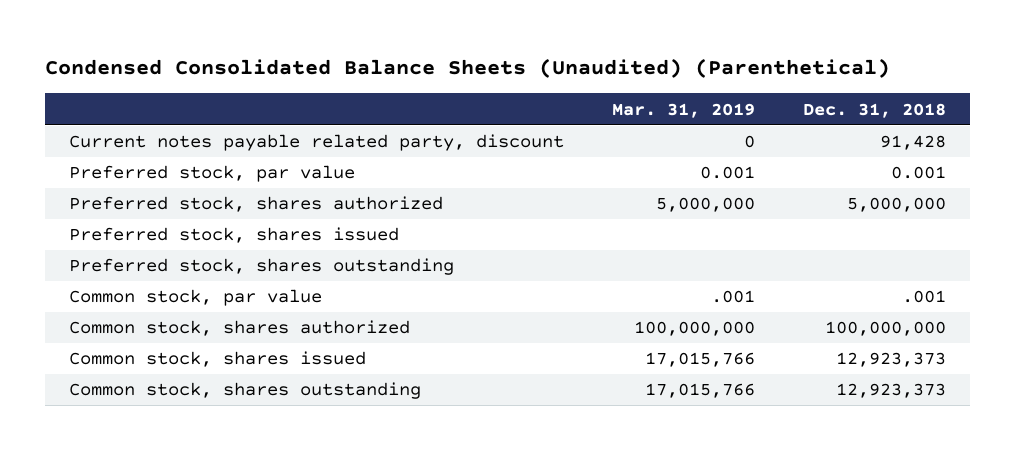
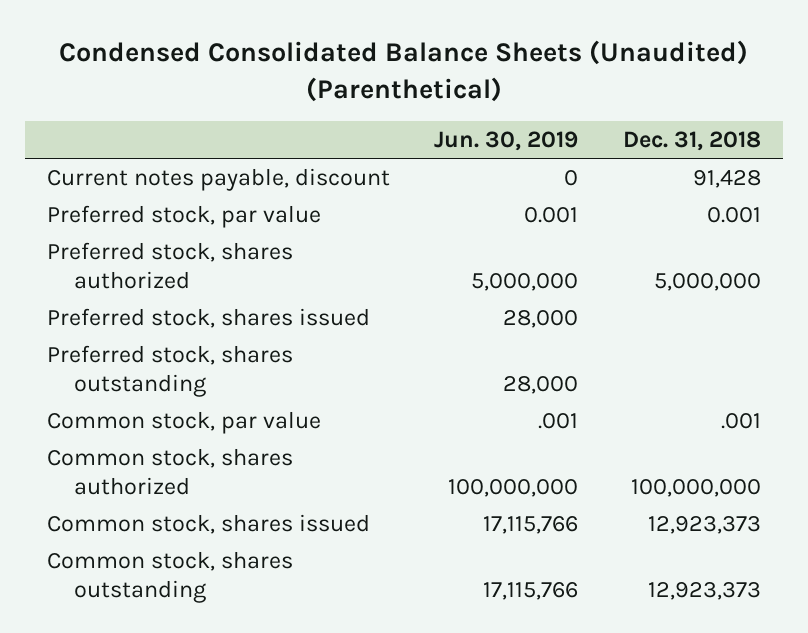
[611,102,755,118] Mar. 31, 2019 -> none
none -> [434,130,579,151] Jun. 30, 2019
[68,134,564,152] Current notes payable related party, discount -> [46,167,390,191] Current notes payable, discount

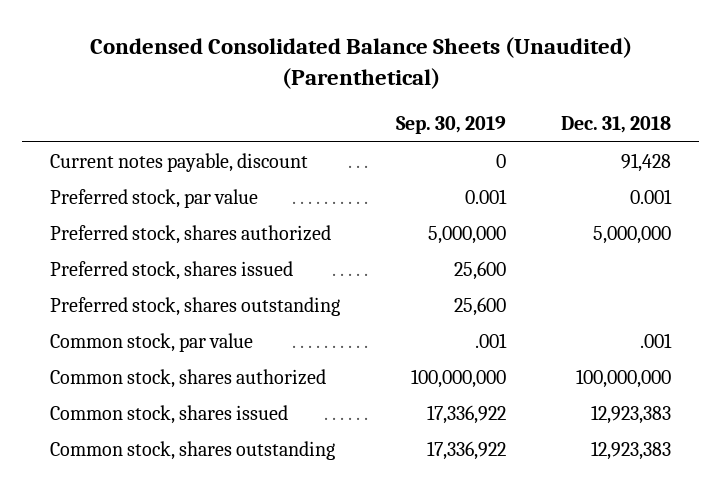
[434,130,579,151] Jun. 30, 2019 -> none
none -> [395,116,506,135] Sep. 30, 2019
[647,515,761,534] 12,923,373 -> [591,405,672,425] 12,923,383
[647,581,761,600] 12,923,373 -> [591,441,672,461] 12,923,383

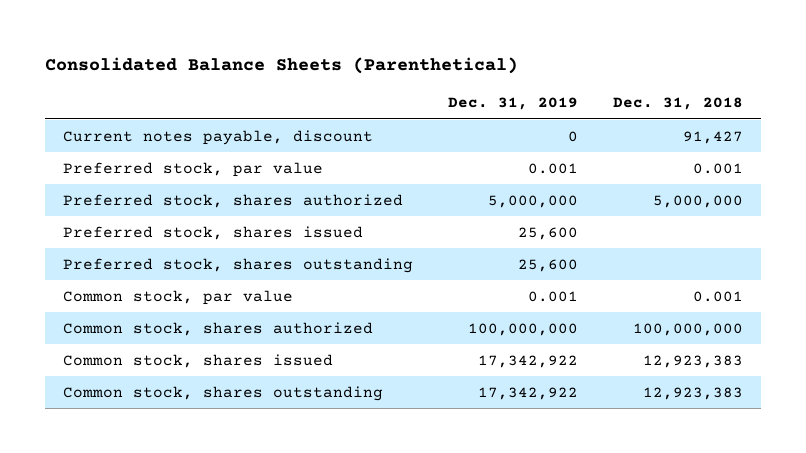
[89,36,632,90] Condensed Consolidated Balance Sheets (Unaudited) (Parenthetical) -> [45,57,519,75] Consolidated Balance Sheets (Parenthetical)
[395,116,506,135] Sep. 30, 2019 -> none
none -> [448,97,579,111] Dec. 31, 2019
[621,153,672,173] 91,428 -> [683,130,744,144] 91,427
[640,333,673,349] .001 -> [693,290,744,302] 0.001

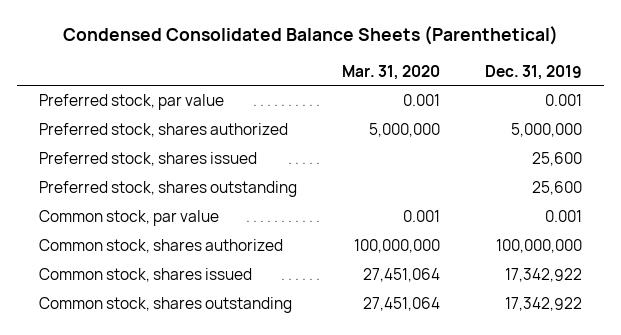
[45,57,519,75] Consolidated Balance Sheets (Parenthetical) -> [62,26,558,46] Condensed Consolidated Balance Sheets (Parenthetical)
[613,97,744,111] Dec. 31, 2018 -> none
none -> [342,64,441,80] Mar. 31, 2020
[62,129,373,145] Current notes payable, discount -> none

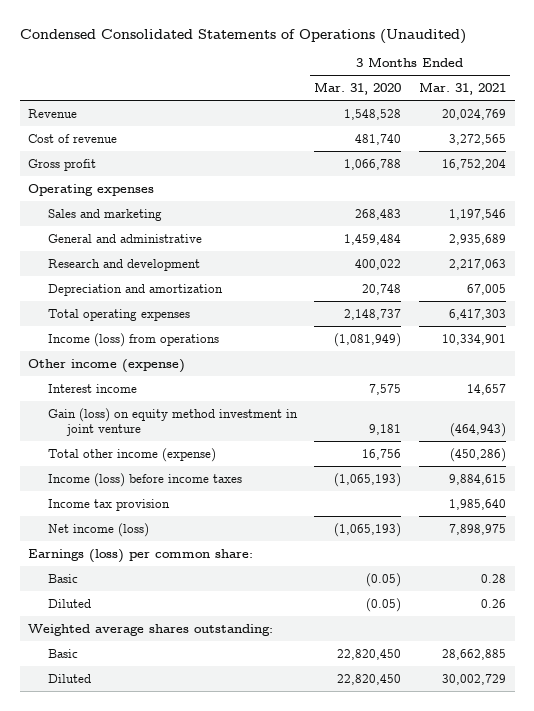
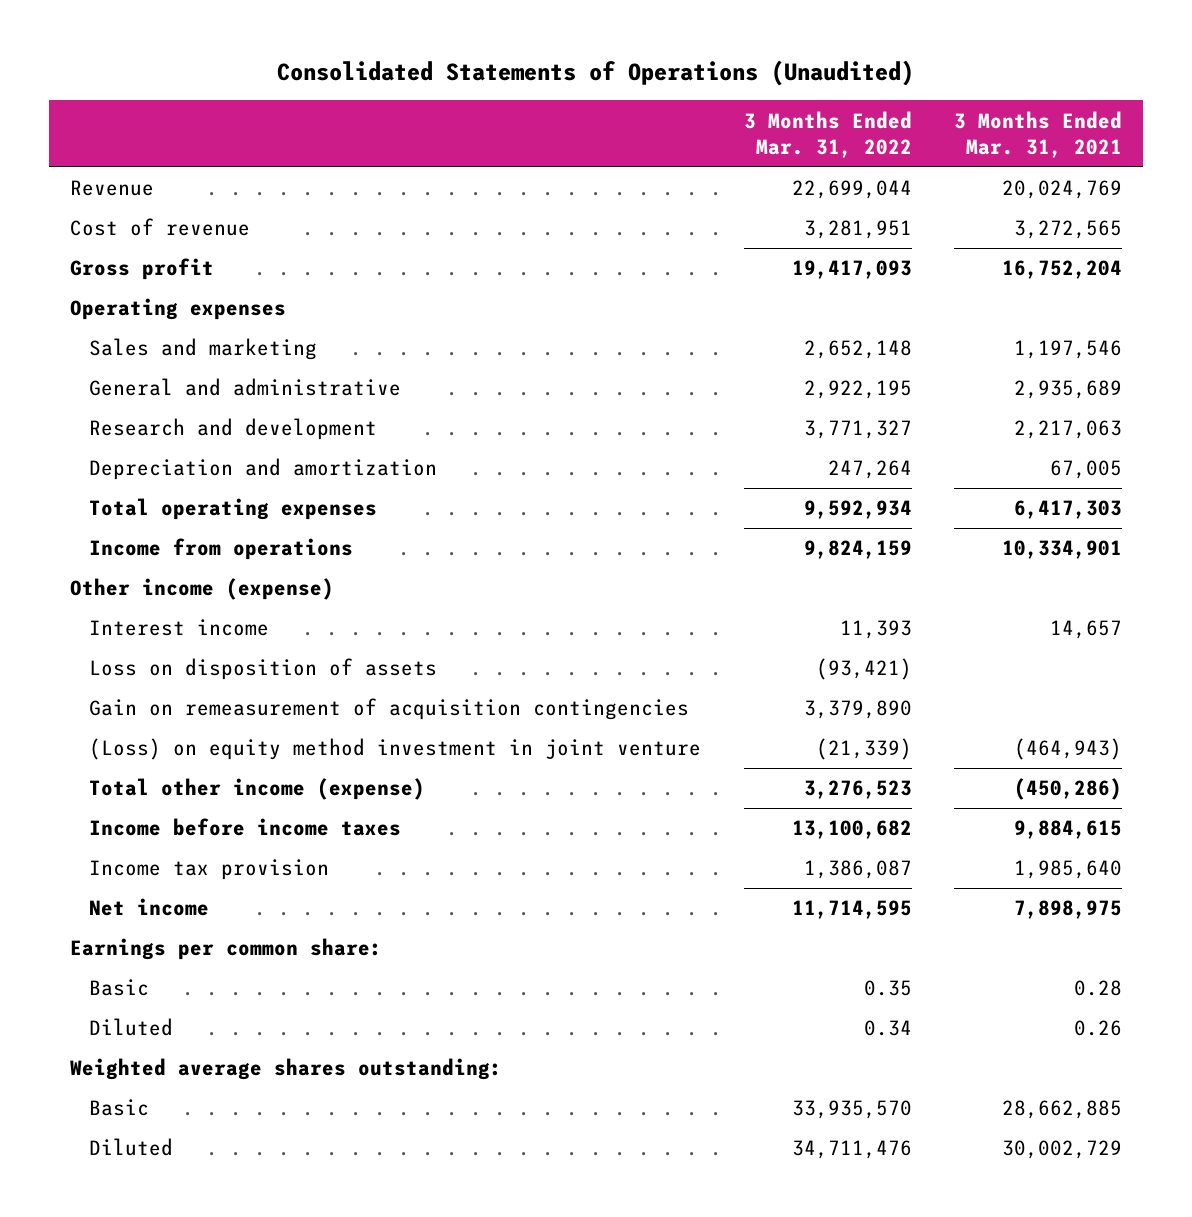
[19,28,466,44] Condensed Consolidated Statements of Operations (Unaudited) -> [276,60,914,87] Consolidated Statements of Operations (Unaudited)
[314,82,402,96] Mar. 31, 2020 -> none
none -> [743,110,912,158] 3 Months Ended Mar. 31, 2022
[47,332,219,347] Income (loss) from operations -> [89,538,354,561] Income from operations
none -> [89,658,438,681] Loss on disposition of assets
none -> [89,698,690,721] Gain on remeasurement of acquisition contingencies
[47,407,298,436] Gain (loss) on equity method investment in joint venture -> [89,738,702,761] (Loss) on equity method investment in joint venture
[47,472,242,487] Income (loss) before income taxes -> [89,818,402,837] Income before income taxes
[47,522,149,537] Net income (loss) -> [89,898,210,917] Net income
[28,548,254,563] Earnings (loss) per common share: -> [69,938,382,961] Earnings per common share:

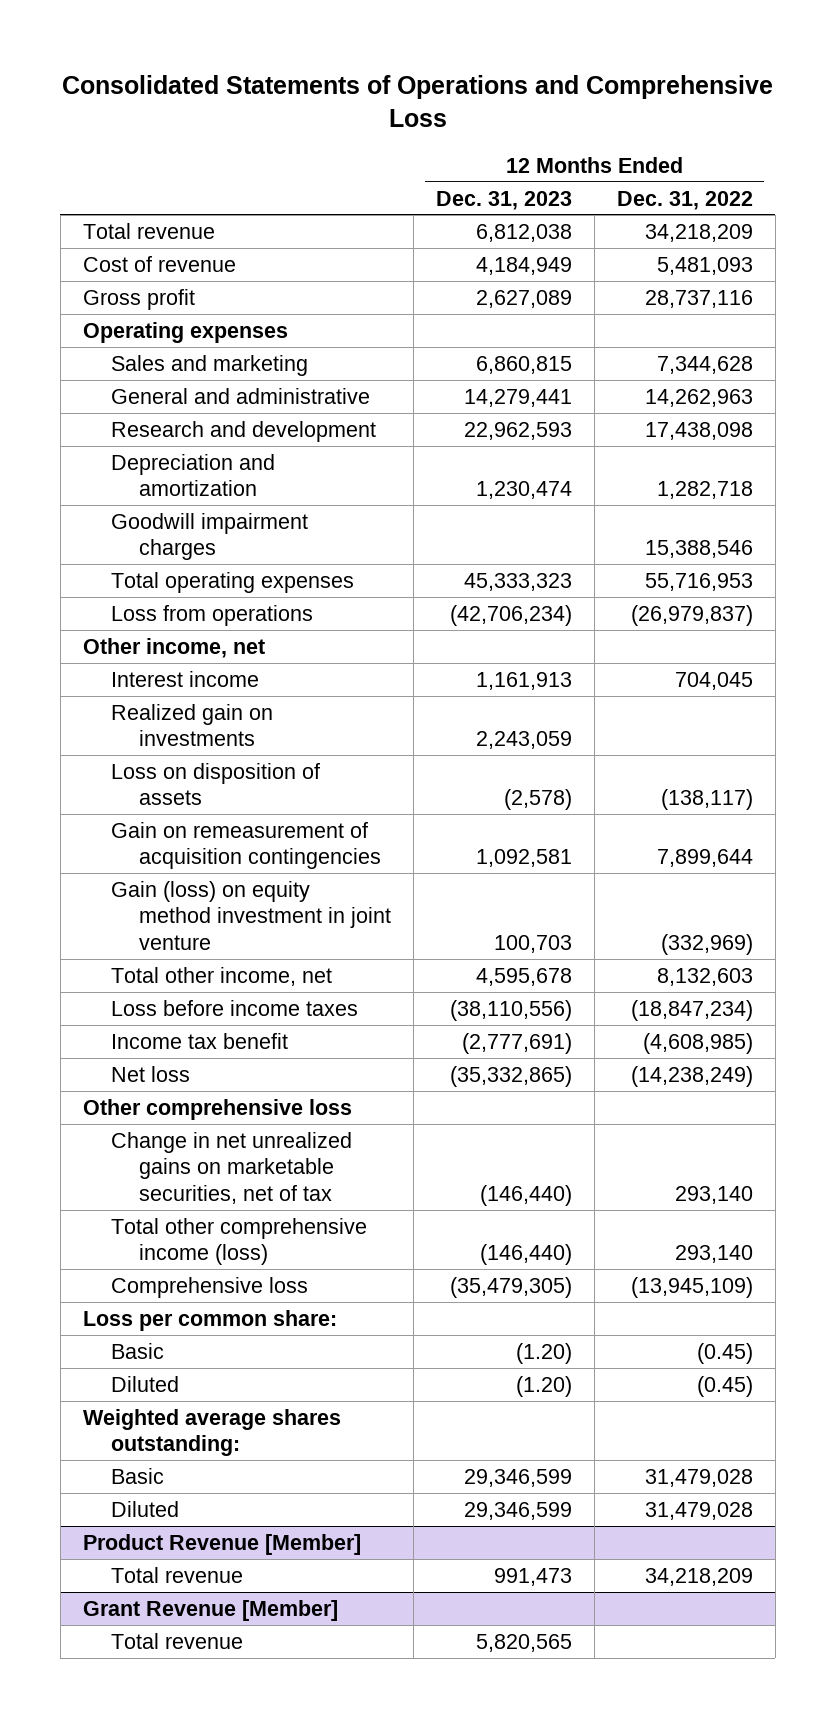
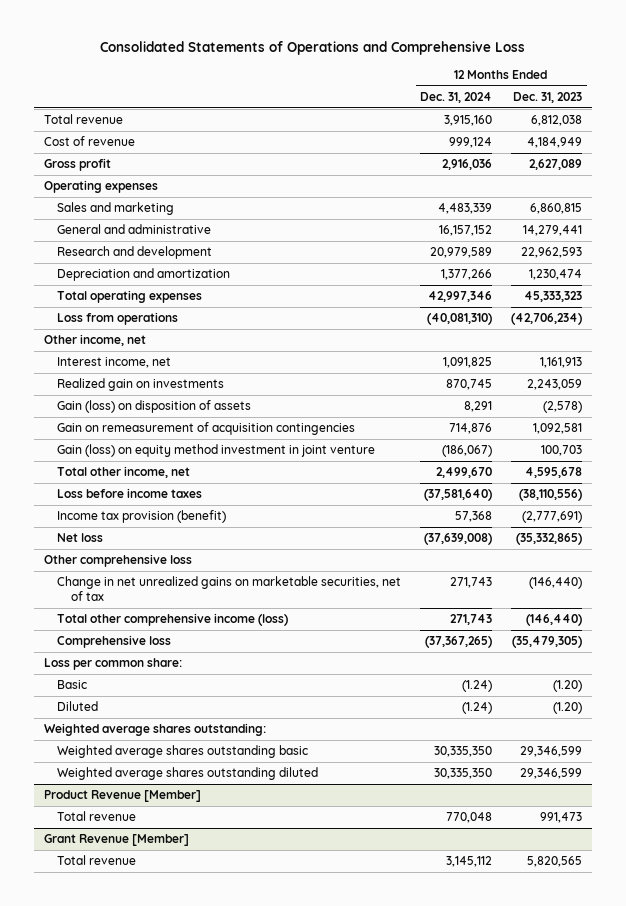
[617,190,754,210] Dec. 31, 2022 -> none
none -> [420,91,493,103] Dec. 31, 2024
[111,512,309,561] Goodwill impairment charges -> none
[111,670,260,687] Interest income -> [57,357,172,369] Interest income, net
[111,762,321,806] Loss on disposition of assets -> [57,400,252,414] Gain (loss) on disposition of assets
[111,1032,289,1049] Income tax benefit -> [57,510,227,524] Income tax provision (benefit)
[111,1467,165,1484] Basic -> [57,745,309,759] Weighted average shares outstanding basic
[111,1500,180,1517] Diluted -> [57,767,319,781] Weighted average shares outstanding diluted

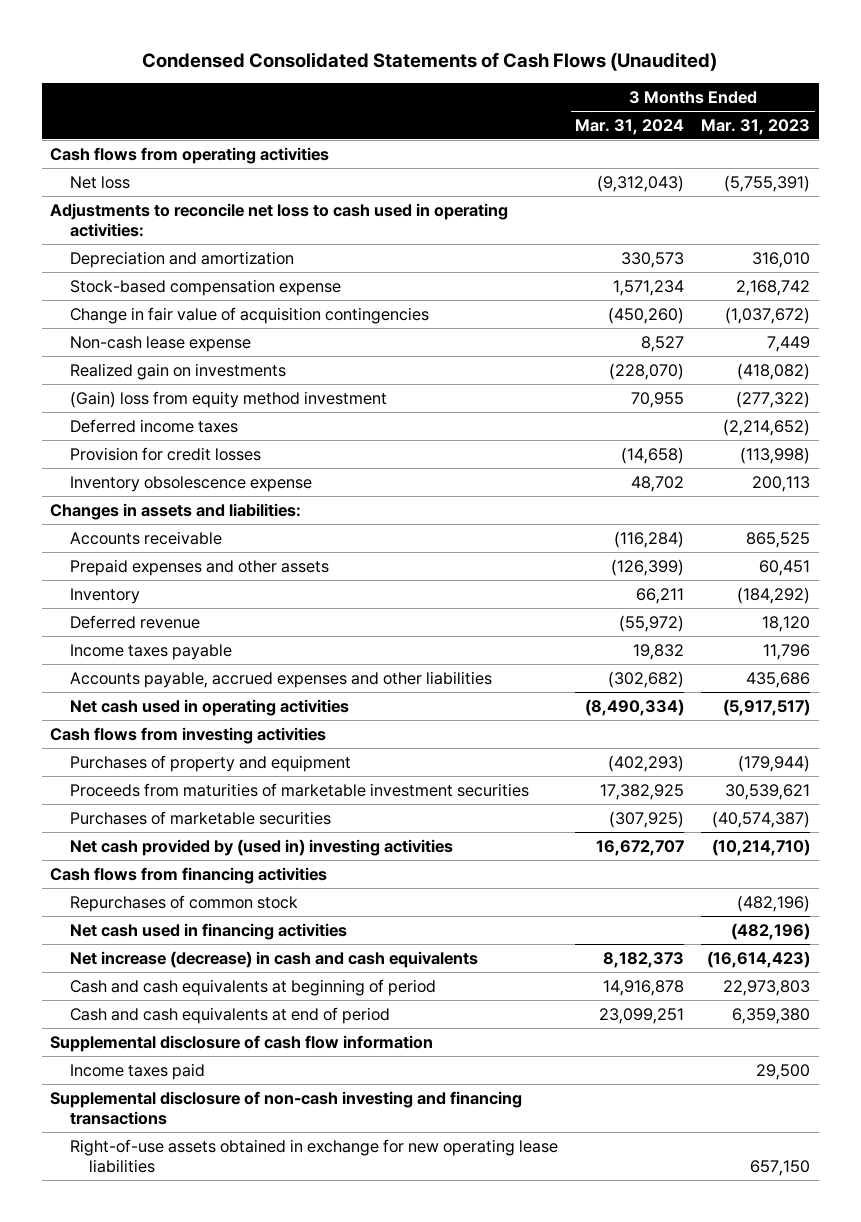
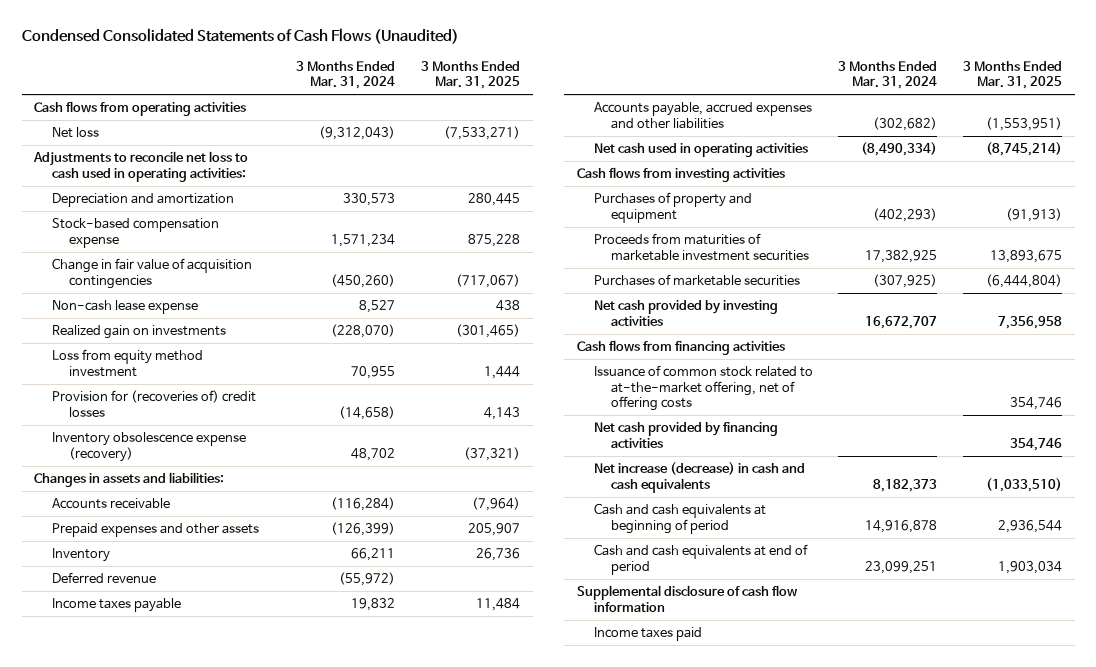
[701,118,811,135] Mar. 31, 2023 -> none
none -> [420,60,520,90] 3 Months Ended Mar. 31, 2025
[69,418,238,433] Deferred income taxes -> none
[69,390,387,408] (Gain) loss from equity method investment -> [51,349,203,377] Loss from equity method investment
[69,446,261,461] Provision for credit losses -> [51,390,256,417] Provision for (recoveries of) credit losses
[69,475,312,492] Inventory obsolescence expense -> [51,432,246,462] Inventory obsolescence expense (recovery)
[69,838,453,856] Net cash provided by (used in) investing activities -> [593,300,778,326] Net cash provided by investing activities
[69,894,298,912] Repurchases of common stock -> none
none -> [593,365,813,412] Issuance of common stock related to at-the-market offering, net of offering costs
[69,922,347,940] Net cash used in financing activities -> [593,422,778,448] Net cash provided by financing activities
[50,1090,523,1126] Supplemental disclosure of non-cash investing and financing transactions -> none
[69,1138,558,1174] Right-of-use assets obtained in exchange for new operating lease liabilities -> none

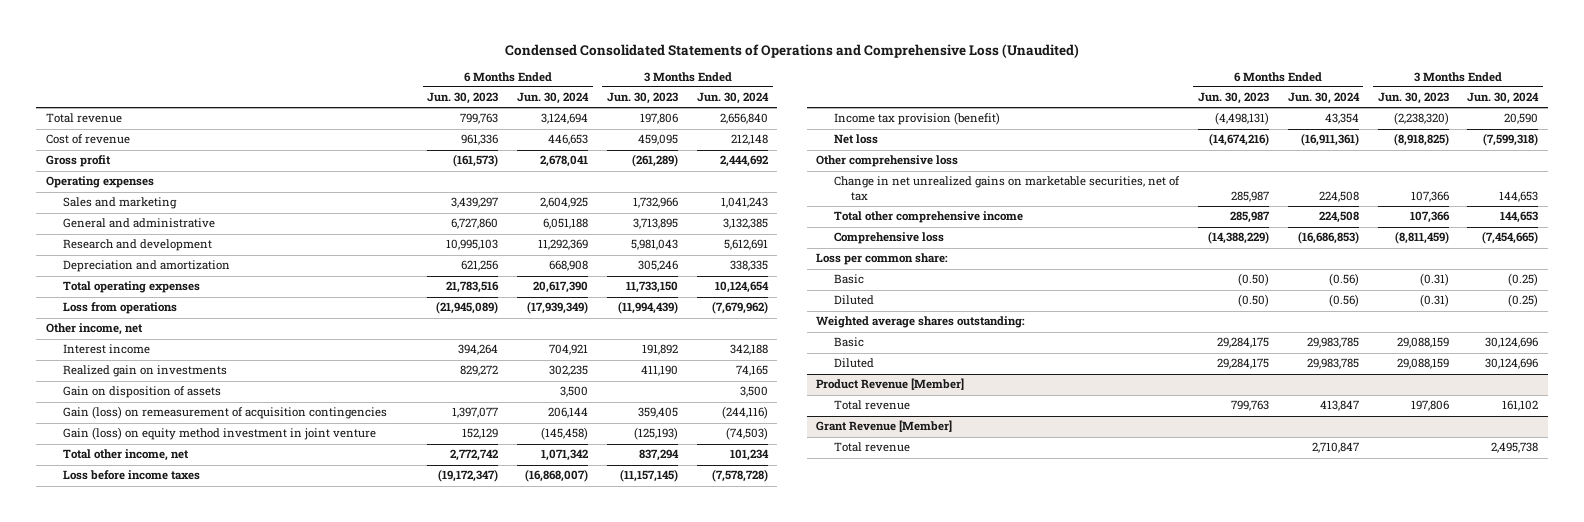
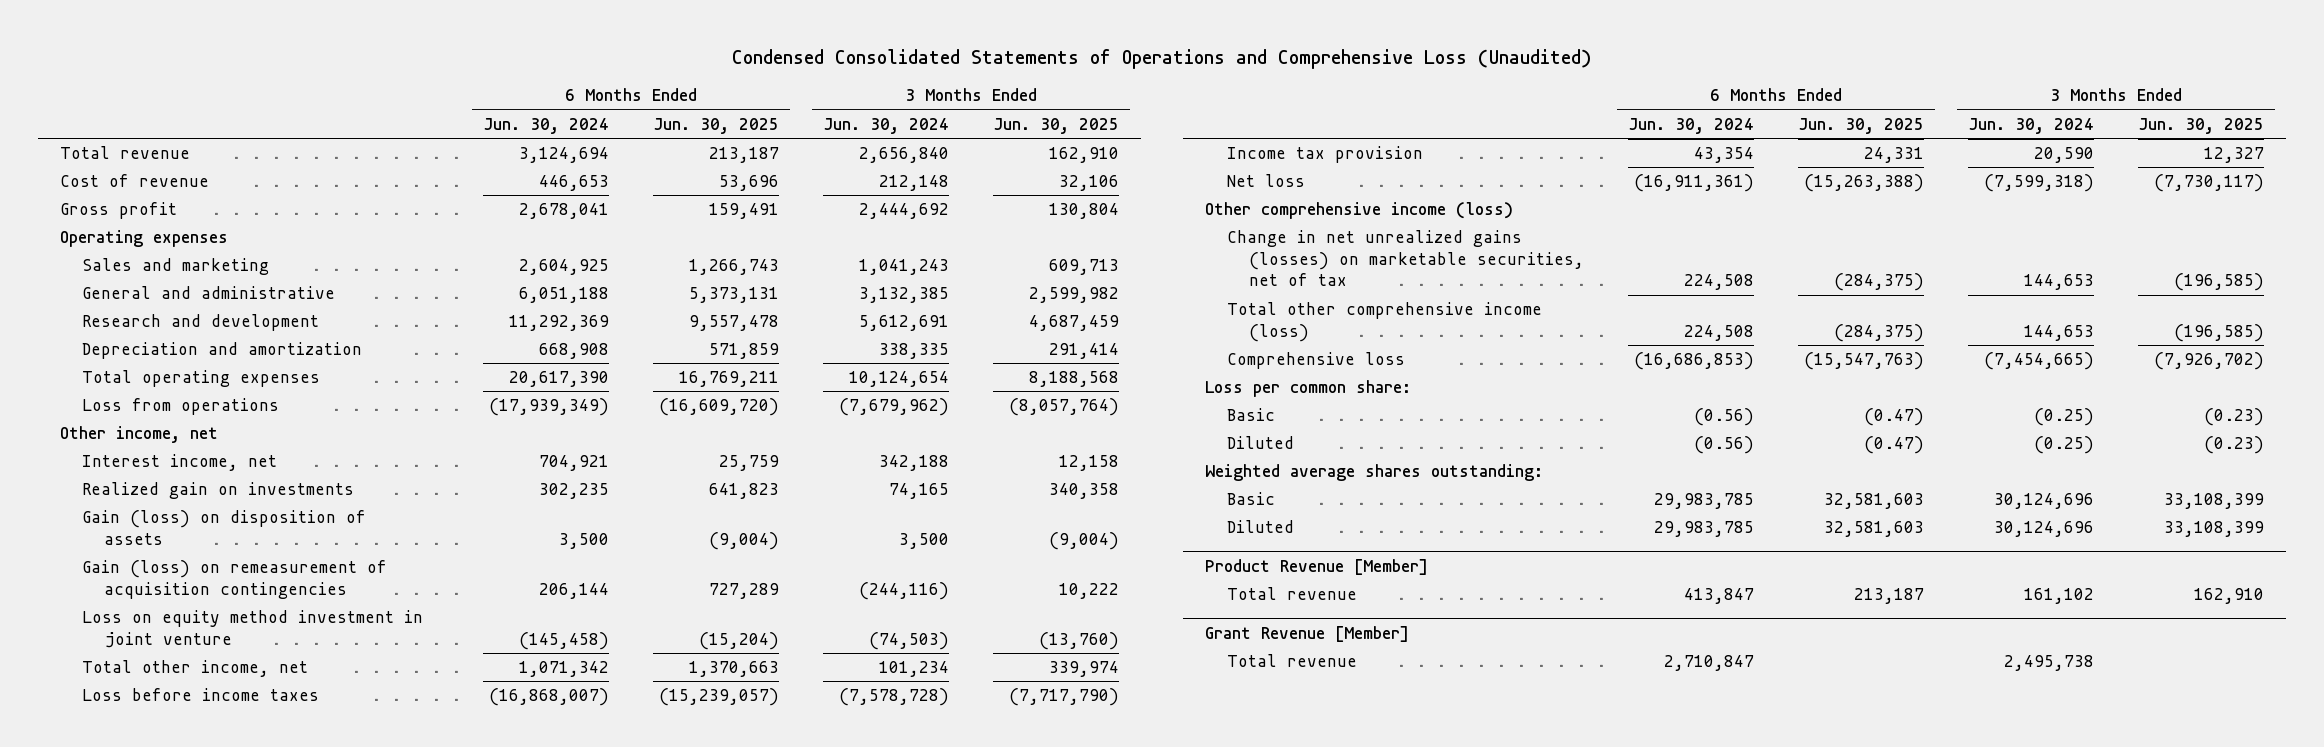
[427,92,499,105] Jun. 30, 2023 -> none
[607,92,679,105] Jun. 30, 2023 -> none
none -> [652,117,779,134] Jun. 30, 2025
none -> [992,117,1119,134] Jun. 30, 2025
[63,344,151,355] Interest income -> [81,454,277,472] Interest income, net
[63,386,222,399] Gain on disposition of assets -> [81,510,366,545] Gain (loss) on disposition of assets
[63,427,377,441] Gain (loss) on equity method investment in joint venture -> [81,610,423,648] Loss on equity method investment in joint venture
[833,112,1000,126] Income tax provision (benefit) -> [1226,146,1423,164] Income tax provision
[816,155,959,168] Other comprehensive loss -> [1204,202,1513,220] Other comprehensive income (loss)
[833,176,1180,202] Change in net unrealized gains on marketable securities, net of tax -> [1226,230,1584,287] Change in net unrealized gains (losses) on marketable securities, net of tax
[833,211,1023,224] Total other comprehensive income -> [1226,302,1542,342] Total other comprehensive income (loss)

